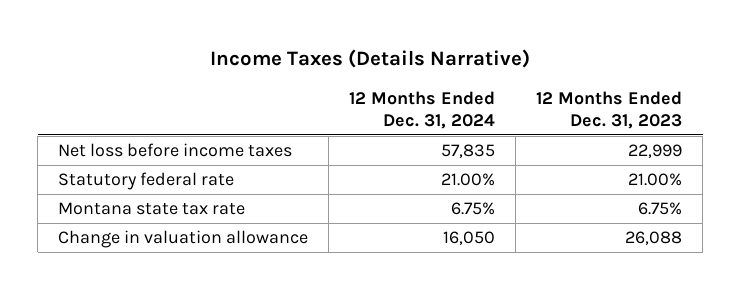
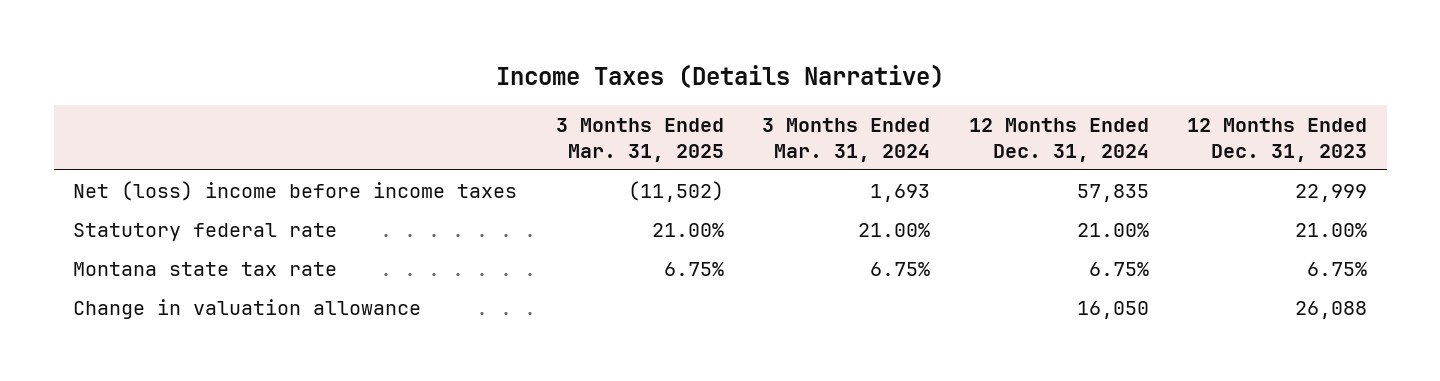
none -> [555,118,724,162] 3 Months Ended Mar. 31, 2025
none -> [762,118,931,162] 3 Months Ended Mar. 31, 2024
[58,143,293,158] Net loss before income taxes -> [72,180,517,201] Net (loss) income before income taxes

